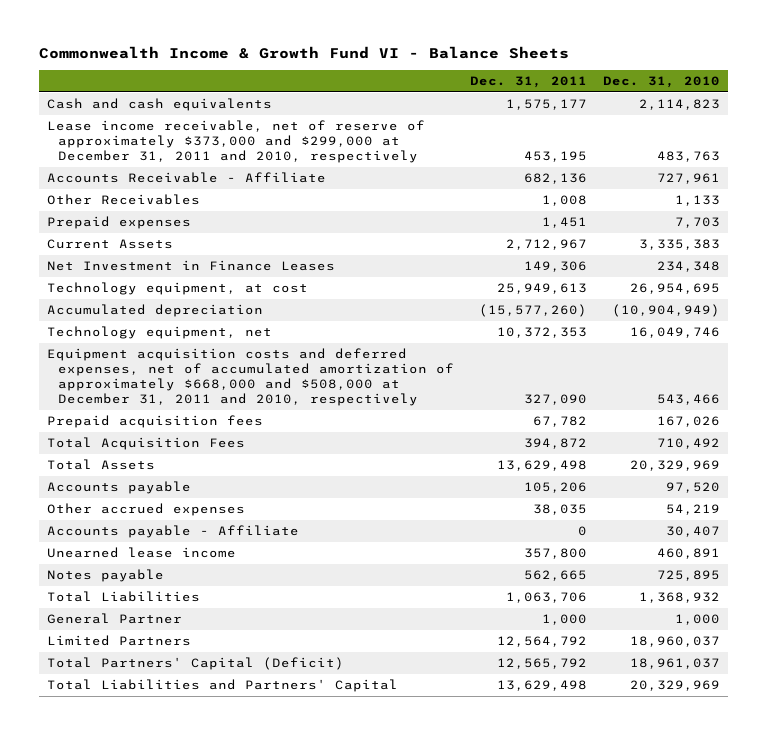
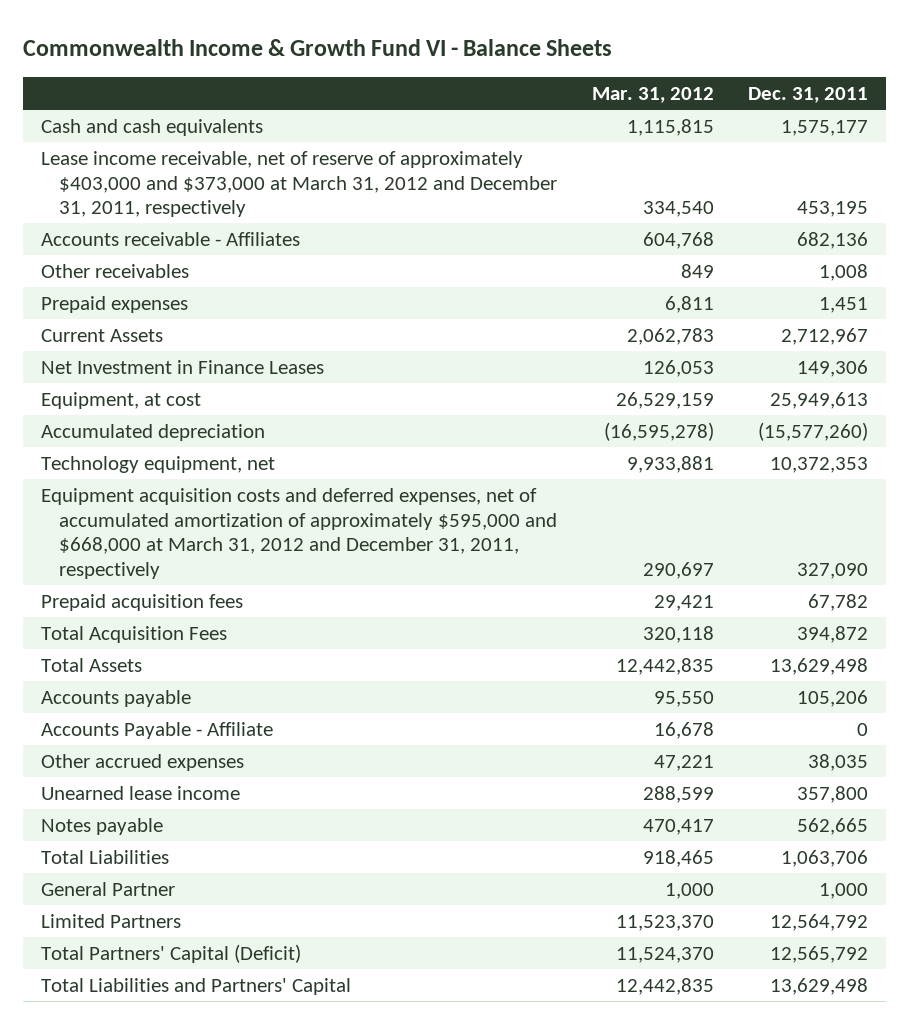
[602,76,720,89] Dec. 31, 2010 -> none
none -> [591,87,714,104] Mar. 31, 2012
[47,120,426,164] Lease income receivable, net of reserve of approximately $373,000 and $299,000 at December 31, 2011 and 2010, respectively -> [40,150,557,218] Lease income receivable, net of reserve of approximately $403,000 and $373,000 at March 31, 2012 and December 31, 2011, respectively
[47,172,327,184] Accounts Receivable - Affiliate -> [40,231,300,246] Accounts receivable - Affiliates
[47,194,201,206] Other Receivables -> [40,263,189,278] Other receivables
[47,282,309,296] Technology equipment, at cost -> [40,391,201,409] Equipment, at cost
[47,348,454,407] Equipment acquisition costs and deferred expenses, net of accumulated amortization of approximately $668,000 and $508,000 at December 31, 2011 and 2010, respectively -> [40,487,557,579] Equipment acquisition costs and deferred expenses, net of accumulated amortization of approximately $595,000 and $668,000 at March 31, 2012 and December 31, 2011, respectively
none -> [40,721,273,739] Accounts Payable - Affiliate
[47,525,300,539] Accounts payable - Affiliate -> none

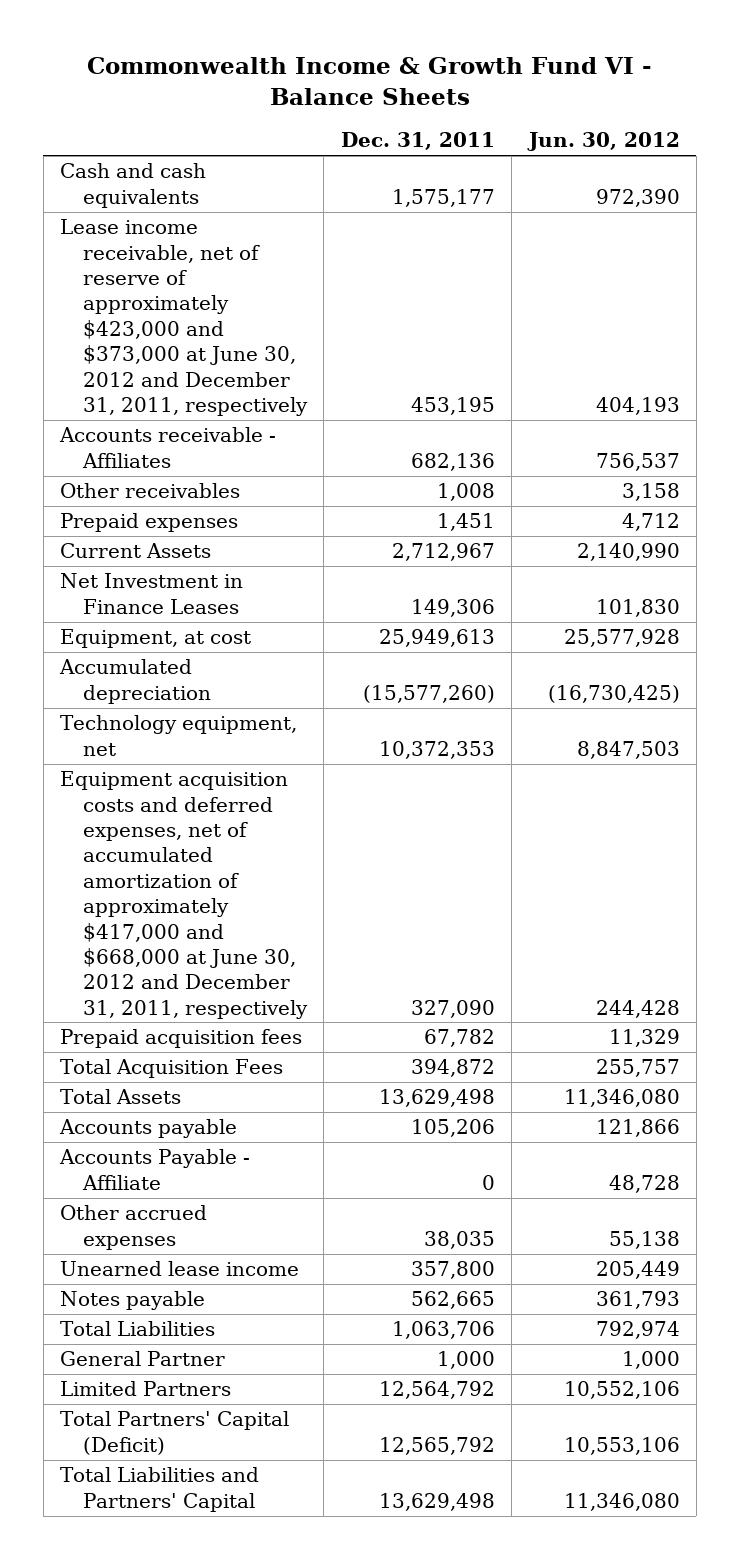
[591,87,714,104] Mar. 31, 2012 -> none
none -> [526,132,680,152] Jun. 30, 2012
[40,150,557,218] Lease income receivable, net of reserve of approximately $403,000 and $373,000 at March 31, 2012 and December 31, 2011, respectively -> [59,219,308,416] Lease income receivable, net of reserve of approximately $423,000 and $373,000 at June 30, 2012 and December 31, 2011, respectively
[40,487,557,579] Equipment acquisition costs and deferred expenses, net of accumulated amortization of approximately $595,000 and $668,000 at March 31, 2012 and December 31, 2011, respectively -> [59,771,308,1019] Equipment acquisition costs and deferred expenses, net of accumulated amortization of approximately $417,000 and $668,000 at June 30, 2012 and December 31, 2011, respectively

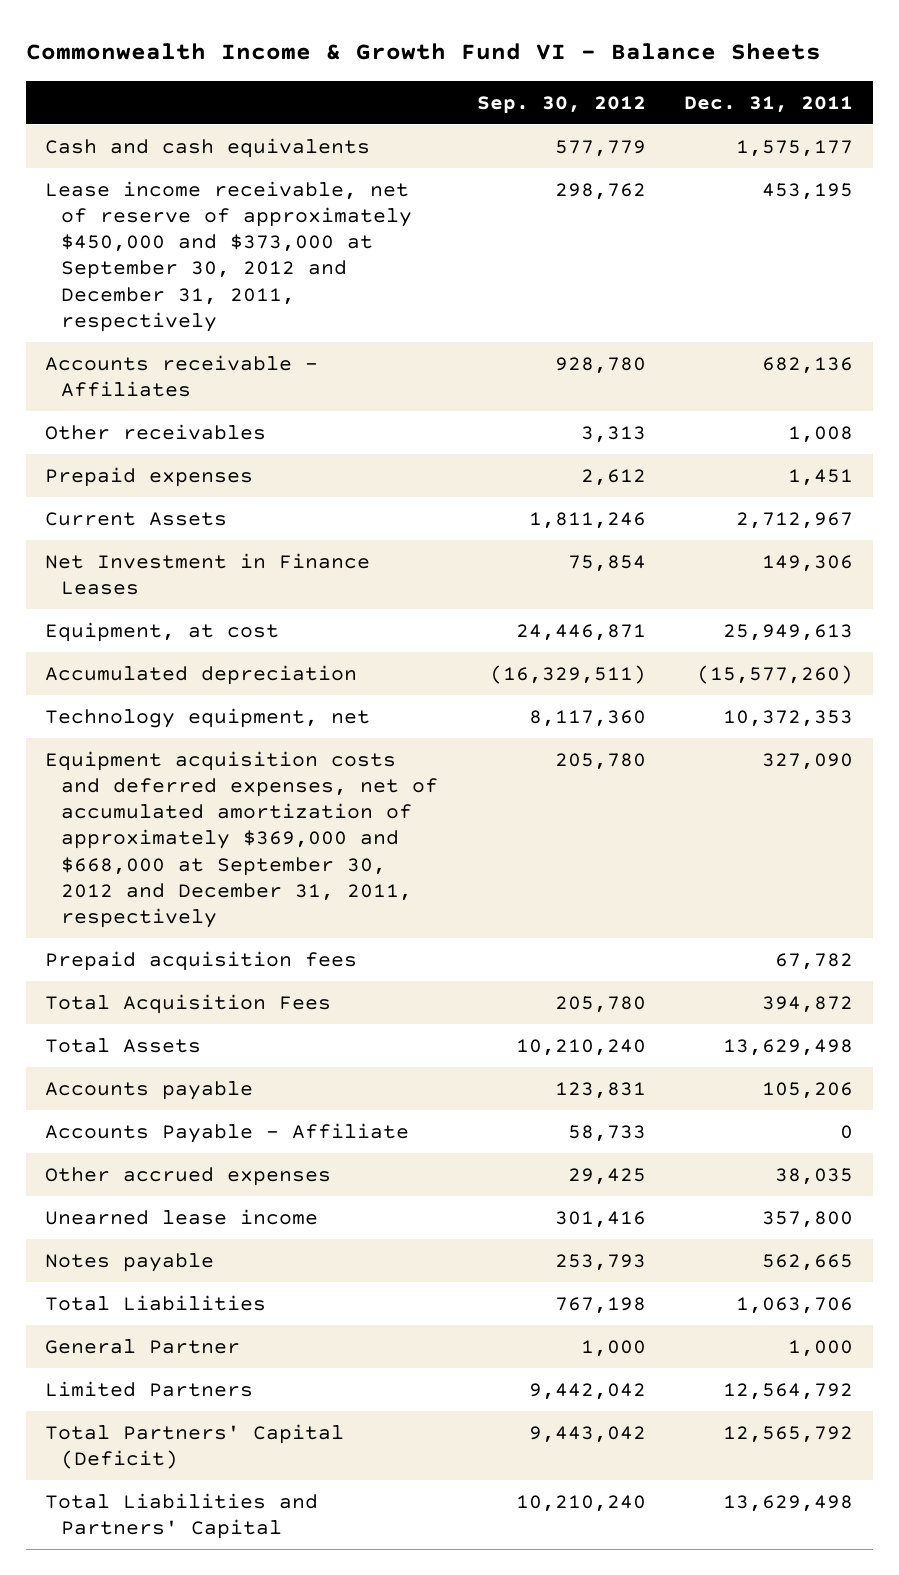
[526,132,680,152] Jun. 30, 2012 -> none
none -> [476,95,646,114] Sep. 30, 2012
[59,219,308,416] Lease income receivable, net of reserve of approximately $423,000 and $373,000 at June 30, 2012 and December 31, 2011, respectively -> [45,180,412,332] Lease income receivable, net of reserve of approximately $450,000 and $373,000 at September 30, 2012 and December 31, 2011, respectively
[59,771,308,1019] Equipment acquisition costs and deferred expenses, net of accumulated amortization of approximately $417,000 and $668,000 at June 30, 2012 and December 31, 2011, respectively -> [45,750,438,928] Equipment acquisition costs and deferred expenses, net of accumulated amortization of approximately $369,000 and $668,000 at September 30, 2012 and December 31, 2011, respectively

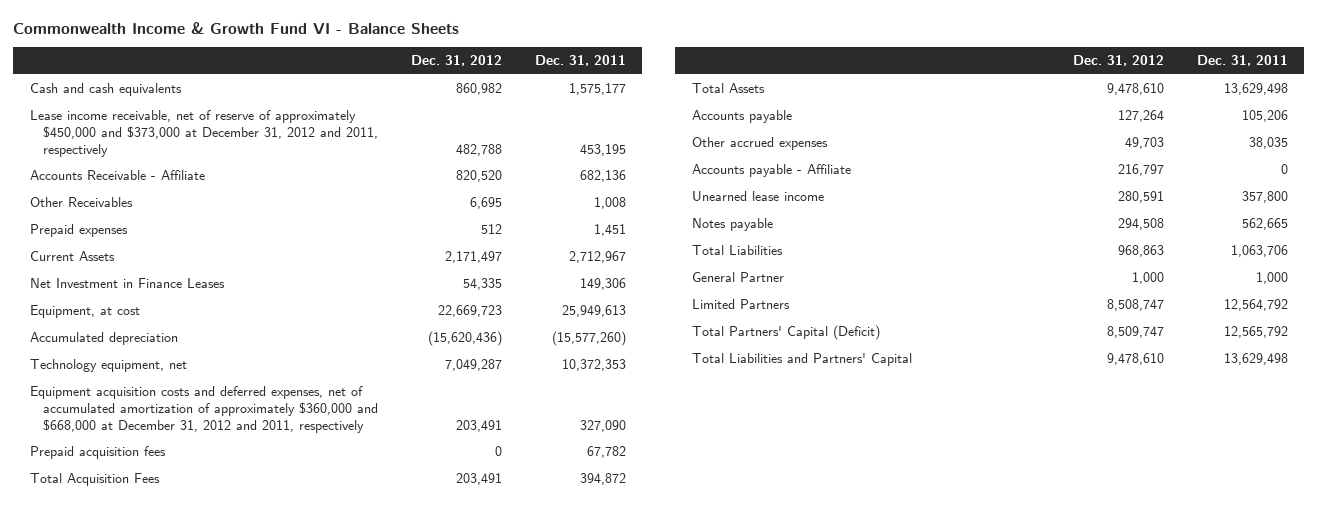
[476,95,646,114] Sep. 30, 2012 -> none
none -> [411,55,503,67] Dec. 31, 2012
[45,180,412,332] Lease income receivable, net of reserve of approximately $450,000 and $373,000 at September 30, 2012 and December 31, 2011, respectively -> [29,110,379,157] Lease income receivable, net of reserve of approximately $450,000 and $373,000 at December 31, 2012 and 2011, respectively
[45,354,319,398] Accounts receivable - Affiliates -> [29,170,205,181] Accounts Receivable - Affiliate
[45,423,267,440] Other receivables -> [29,197,133,208] Other Receivables
[45,750,438,928] Equipment acquisition costs and deferred expenses, net of accumulated amortization of approximately $369,000 and $668,000 at September 30, 2012 and December 31, 2011, respectively -> [29,386,379,433] Equipment acquisition costs and deferred expenses, net of accumulated amortization of approximately $360,000 and $668,000 at December 31, 2012 and 2011, respectively
[45,1122,410,1143] Accounts Payable - Affiliate -> none
none -> [691,164,851,178] Accounts payable - Affiliate

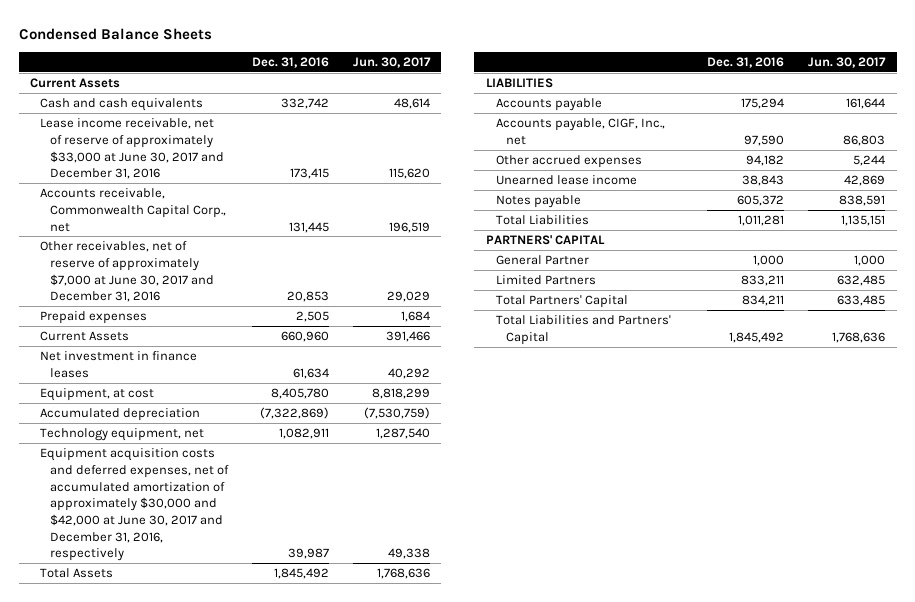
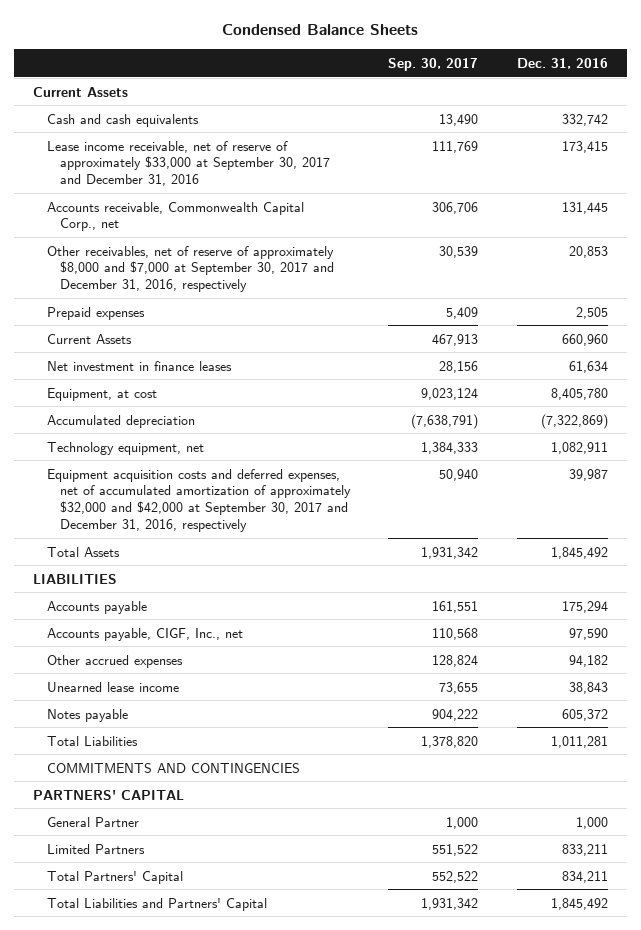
[352,57,431,69] Jun. 30, 2017 -> none
none -> [388,57,479,71] Sep. 30, 2017
[40,118,225,180] Lease income receivable, net of reserve of approximately $33,000 at June 30, 2017 and December 31, 2016 -> [46,140,331,187] Lease income receivable, net of reserve of approximately $33,000 at September 30, 2017 and December 31, 2016
[40,241,215,303] Other receivables, net of reserve of approximately $7,000 at June 30, 2017 and December 31, 2016 -> [46,245,335,293] Other receivables, net of reserve of approximately $8,000 and $7,000 at September 30, 2017 and December 31, 2016, respectively
[40,448,230,562] Equipment acquisition costs and deferred expenses, net of accumulated amortization of approximately $30,000 and $42,000 at June 30, 2017 and December 31, 2016, respectively -> [46,468,352,533] Equipment acquisition costs and deferred expenses, net of accumulated amortization of approximately $32,000 and $42,000 at September 30, 2017 and December 31, 2016, respectively
none -> [46,762,300,773] COMMITMENTS AND CONTINGENCIES

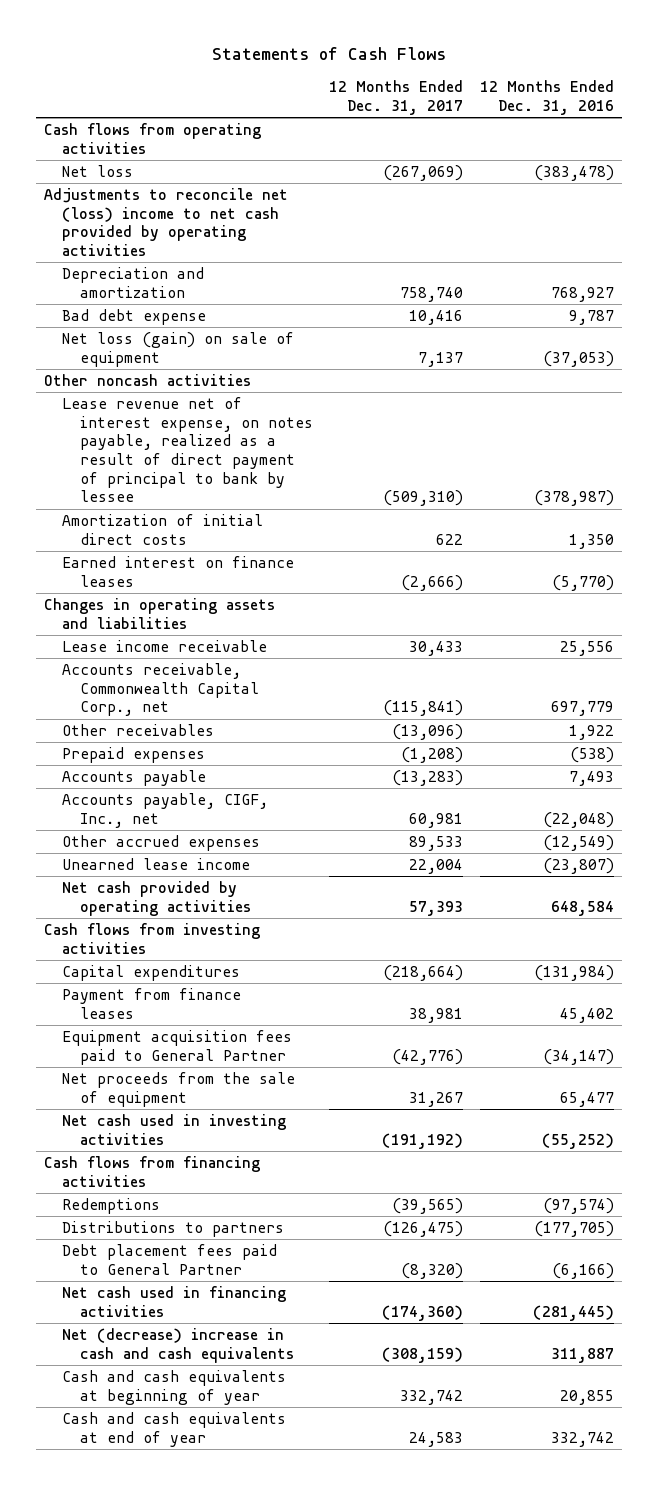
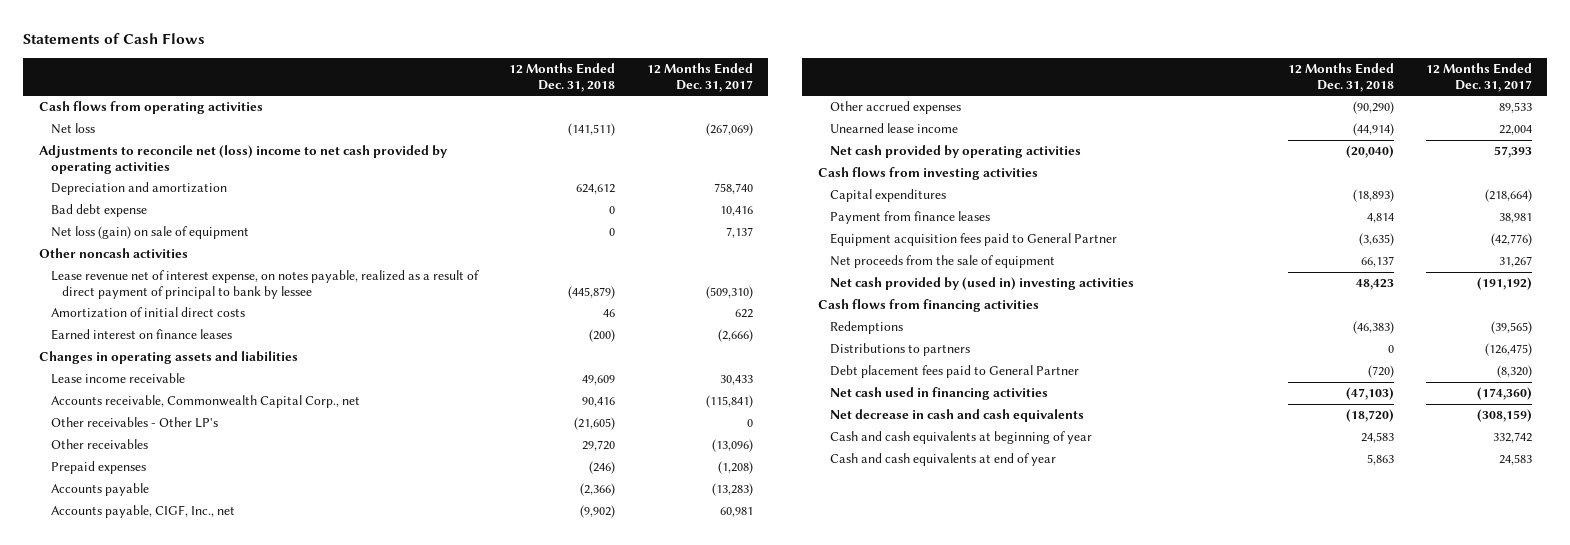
[479,80,614,115] 12 Months Ended Dec. 31, 2016 -> none
none -> [509,62,616,92] 12 Months Ended Dec. 31, 2018
none -> [50,417,218,429] Other receivables - Other LP's
[62,1113,287,1145] Net cash used in investing activities -> [829,277,1134,291] Net cash provided by (used in) investing activities
[62,1327,295,1363] Net (decrease) increase in cash and cash equivalents -> [829,409,1084,423] Net decrease in cash and cash equivalents

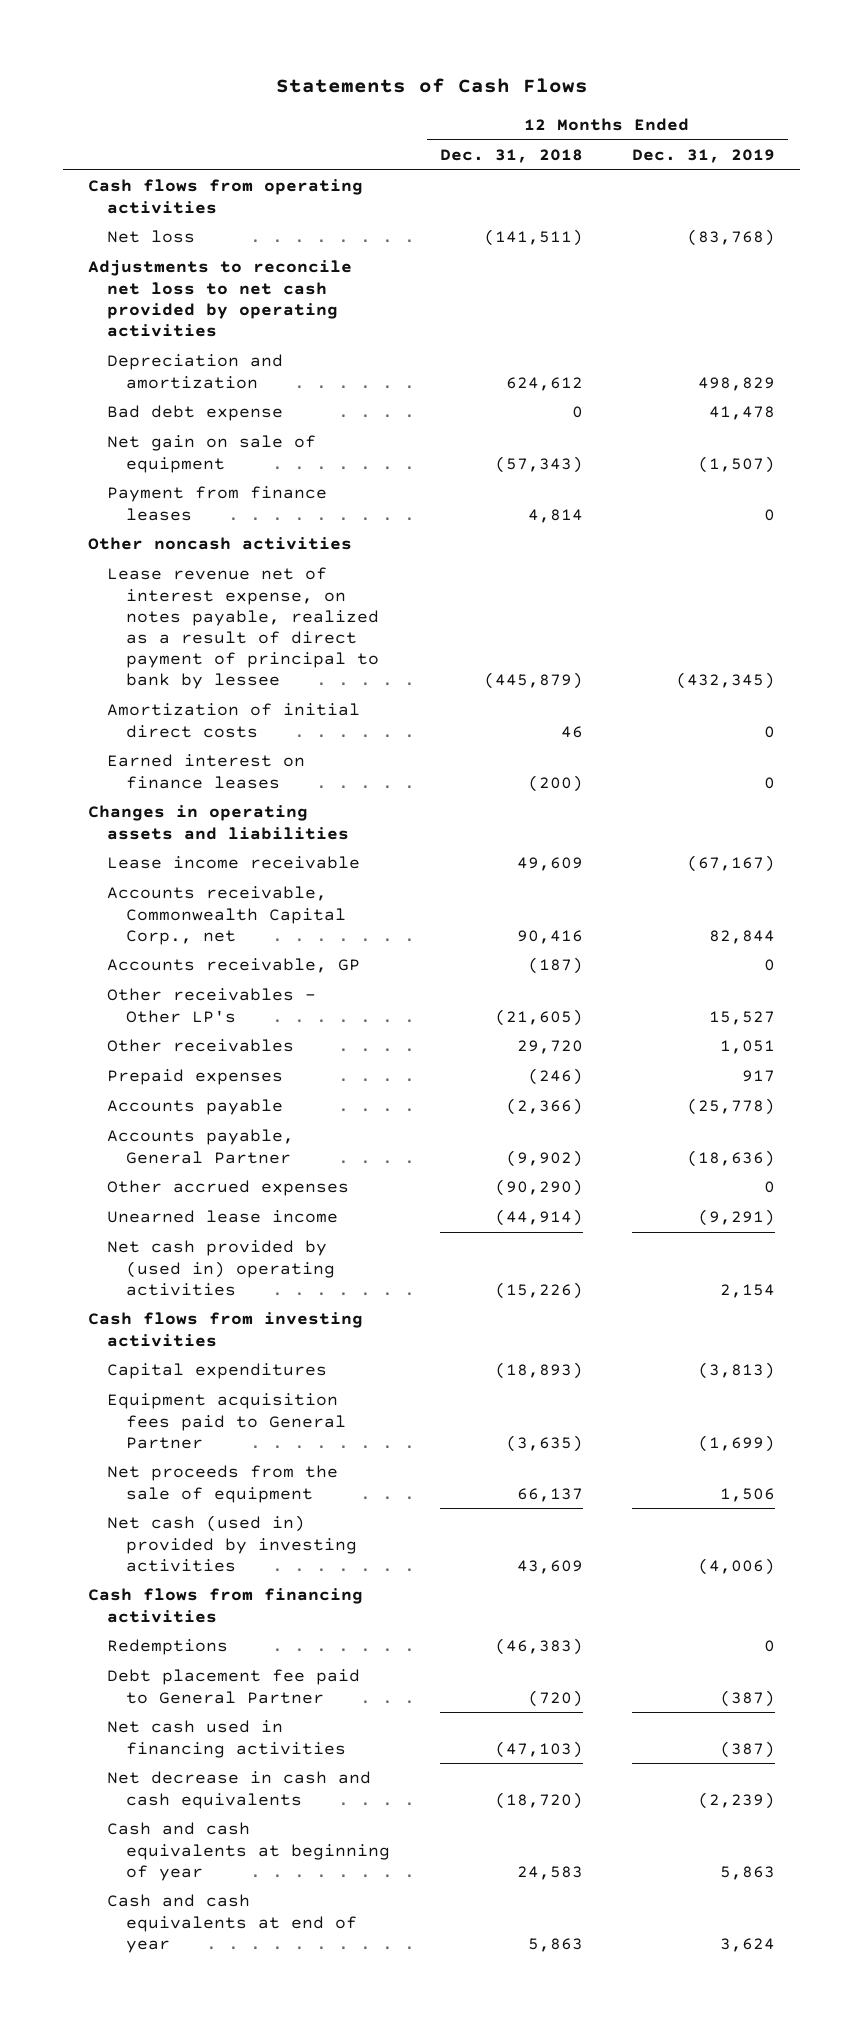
[646,62,753,92] 12 Months Ended Dec. 31, 2017 -> none
none -> [632,149,776,164] Dec. 31, 2019
[38,145,447,174] Adjustments to reconcile net (loss) income to net cash provided by operating activities -> [88,260,353,337] Adjustments to reconcile net loss to net cash provided by operating activities
[50,226,249,240] Net loss (gain) on sale of equipment -> [107,435,317,473] Net gain on sale of equipment
[609,228,616,237] 0 -> [494,455,583,473] (57,343)
[829,211,990,225] Payment from finance leases -> [107,486,328,521] Payment from finance leases
none -> [107,958,361,974] Accounts receivable, GP
[50,505,235,519] Accounts payable, CIGF, Inc., net -> [107,1129,295,1164] Accounts payable, General Partner
[829,145,1081,159] Net cash provided by operating activities -> [107,1240,335,1296] Net cash provided by (used in) operating activities
[1346,145,1395,159] (20,040) -> [494,1281,583,1299] (15,226)
[829,277,1134,291] Net cash provided by (used in) investing activities -> [107,1515,357,1572] Net cash (used in) provided by investing activities
[1356,279,1395,291] 48,423 -> [516,1559,583,1574] 43,609
[829,343,970,357] Distributions to partners -> none
[829,365,1079,379] Debt placement fees paid to General Partner -> [107,1669,361,1704] Debt placement fee paid to General Partner

